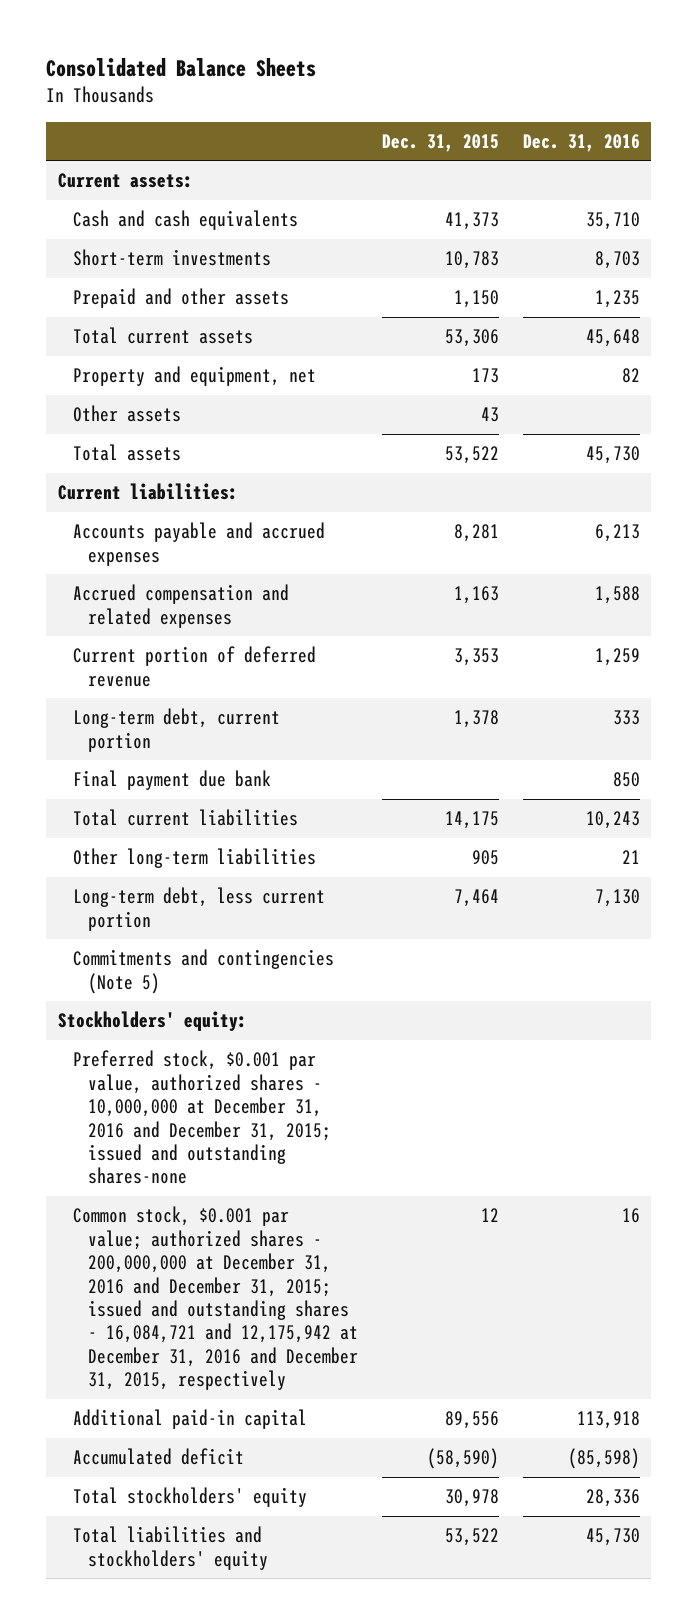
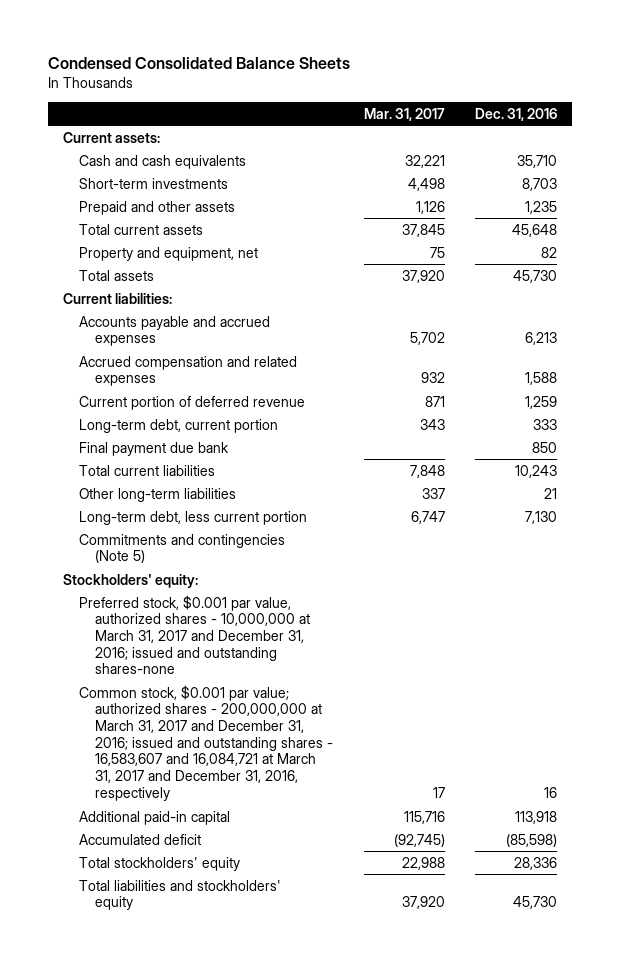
[45,57,316,77] Consolidated Balance Sheets -> [47,57,350,70] Condensed Consolidated Balance Sheets
[381,133,499,152] Dec. 31, 2015 -> none
none -> [363,107,445,121] Mar. 31, 2017
[72,405,181,423] Other assets -> none
[72,1050,332,1185] Preferred stock, $0.001 par value, authorized shares - 10,000,000 at December 31, 2016 and December 31, 2015; issued and outstanding shares-none -> [79,594,311,675] Preferred stock, $0.001 par value, authorized shares - 10,000,000 at March 31, 2017 and December 31, 2016; issued and outstanding shares-none
[72,1206,359,1391] Common stock, $0.001 par value; authorized shares - 200,000,000 at December 31, 2016 and December 31, 2015; issued and outstanding shares - 16,084,721 and 12,175,942 at December 31, 2016 and December 31, 2015, respectively -> [79,684,334,801] Common stock, $0.001 par value; authorized shares - 200,000,000 at March 31, 2017 and December 31, 2016; issued and outstanding shares - 16,583,607 and 16,084,721 at March 31, 2017 and December 31, 2016, respectively

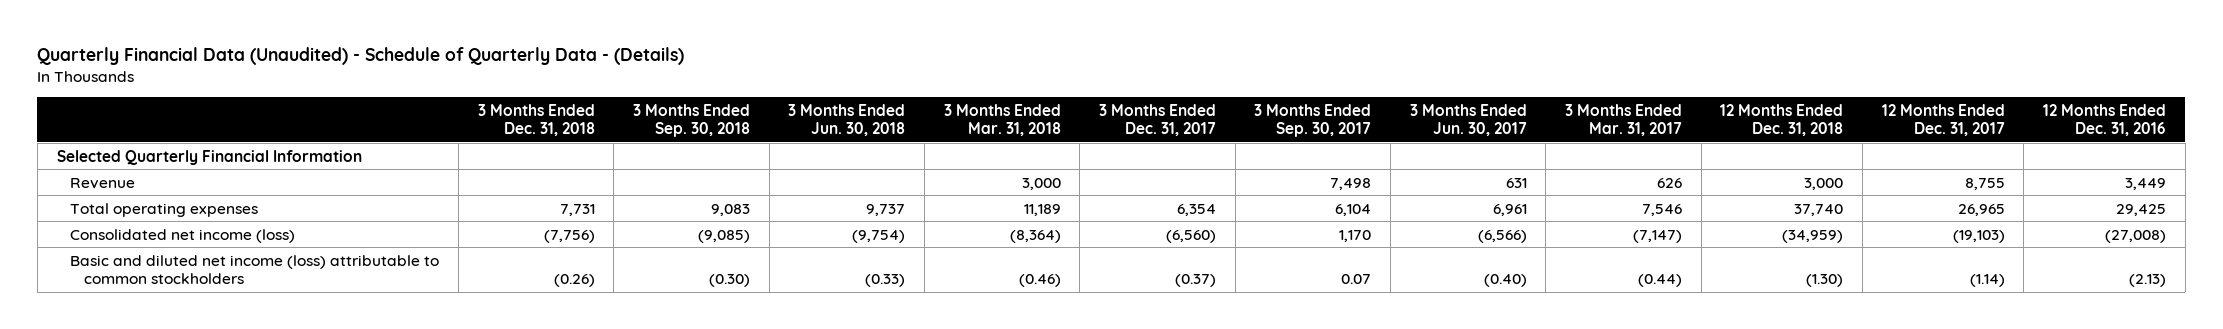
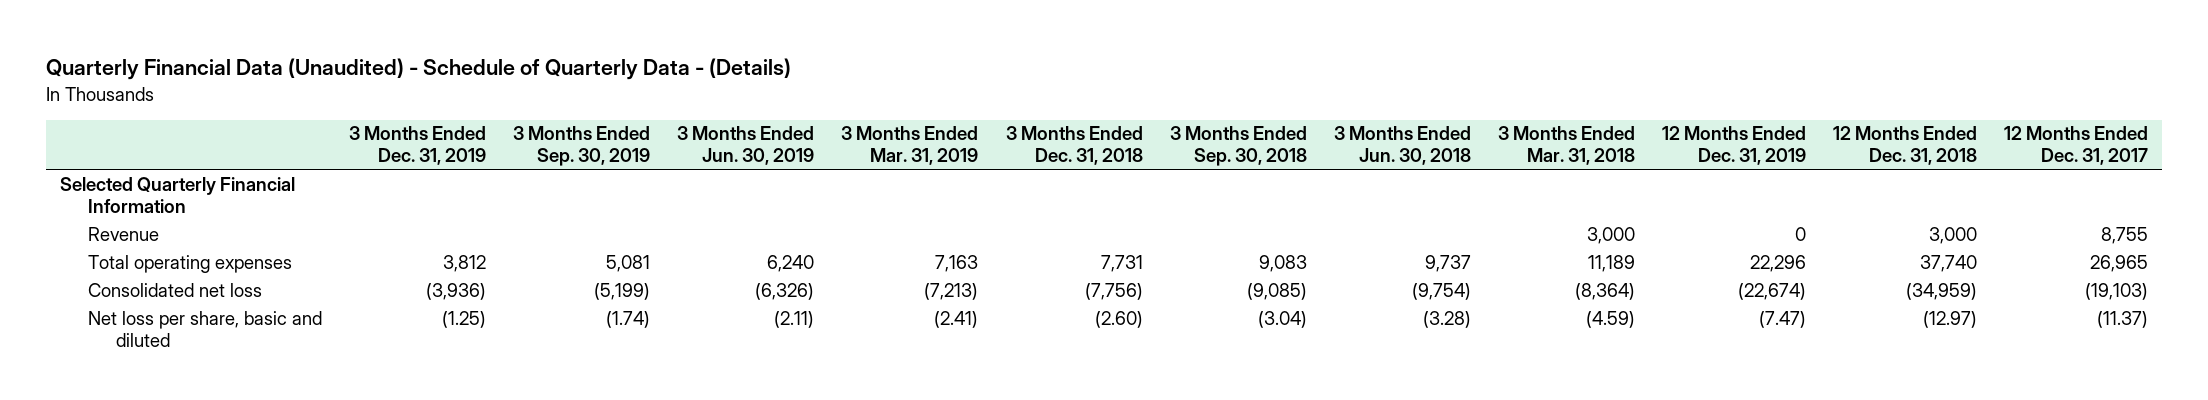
[1099,103,1217,137] 3 Months Ended Dec. 31, 2017 -> none
[1254,103,1372,138] 3 Months Ended Sep. 30, 2017 -> none
[1409,103,1527,137] 3 Months Ended Jun. 30, 2017 -> none
[1565,103,1683,137] 3 Months Ended Mar. 31, 2017 -> none
[2043,103,2167,137] 12 Months Ended Dec. 31, 2016 -> none
none -> [349,126,487,166] 3 Months Ended Dec. 31, 2019
none -> [513,126,651,167] 3 Months Ended Sep. 30, 2019
none -> [677,126,815,166] 3 Months Ended Jun. 30, 2019
none -> [841,126,979,166] 3 Months Ended Mar. 31, 2019
none -> [1662,126,1807,166] 12 Months Ended Dec. 31, 2019
[70,228,296,243] Consolidated net income (loss) -> [88,282,263,297] Consolidated net loss
[70,254,440,285] Basic and diluted net income (loss) attributable to common stockholders -> [88,310,323,347] Net loss per share, basic and diluted
[553,274,595,288] (0.26) -> [1094,310,1143,328] (2.60)
[709,274,751,288] (0.30) -> [1257,310,1307,328] (3.04)
[865,274,906,288] (0.33) -> [1422,310,1471,328] (3.28)
[1018,274,1061,288] (0.46) -> [1585,310,1635,328] (4.59)
[1806,274,1844,288] (1.30) -> [1923,310,1978,328] (12.97)
[1969,274,2005,288] (1.14) -> [2097,310,2149,328] (11.37)

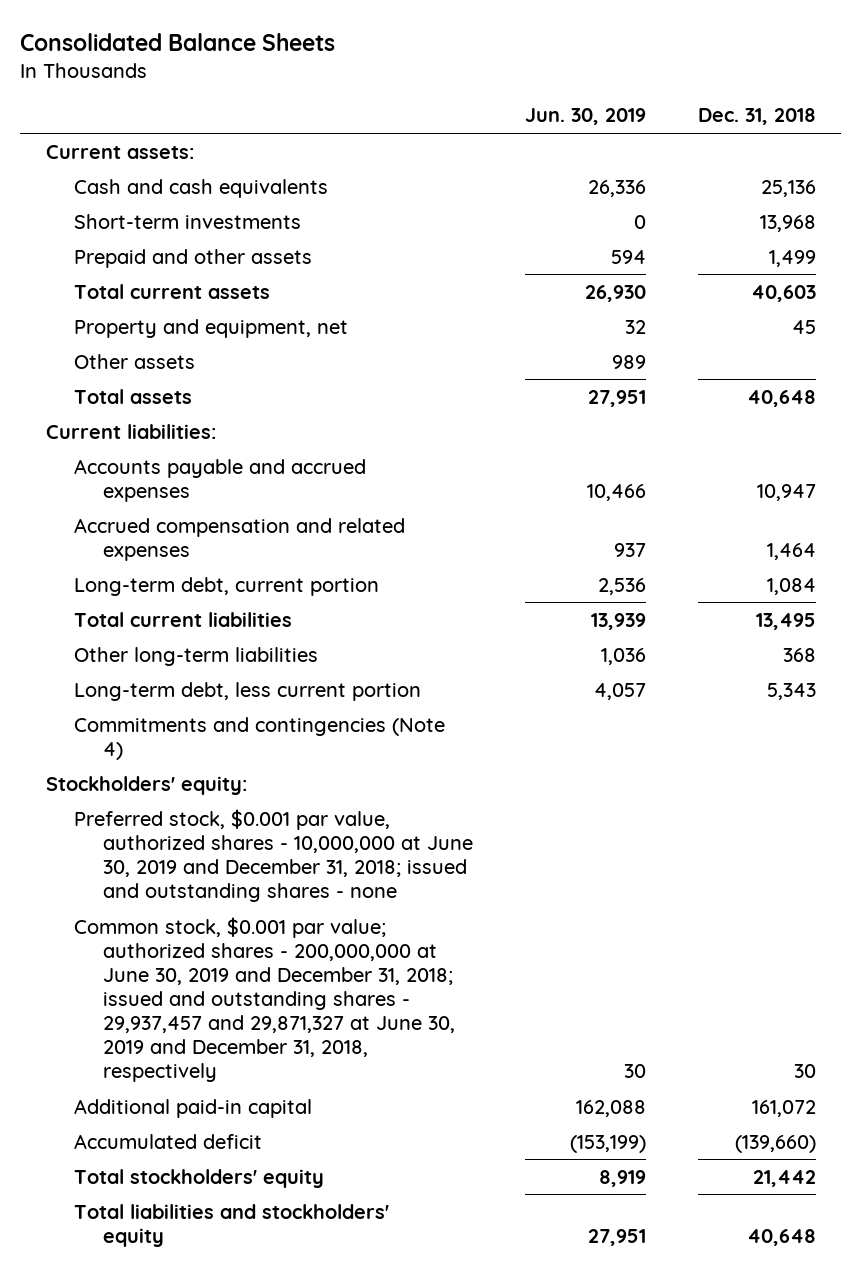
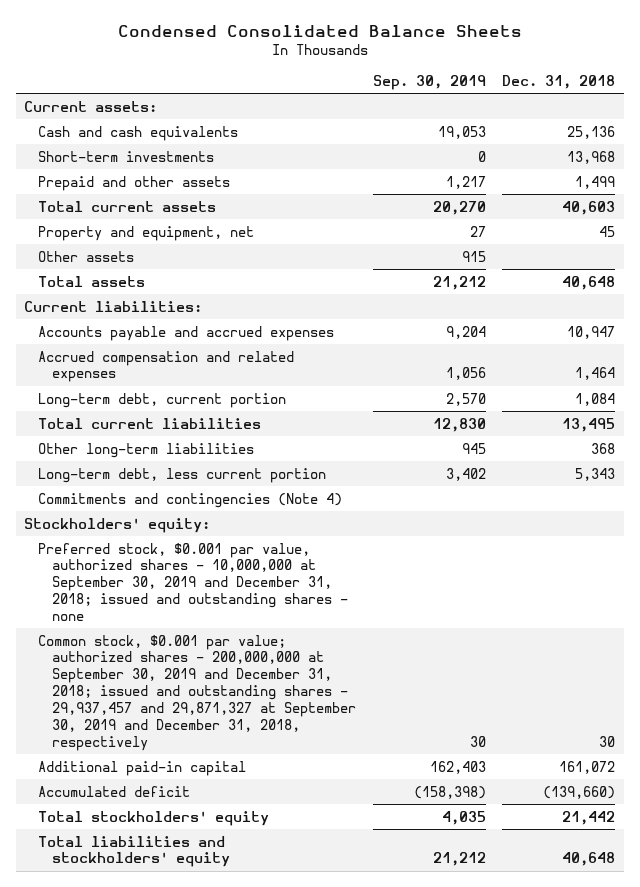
[19,32,335,51] Consolidated Balance Sheets -> [117,24,522,37] Condensed Consolidated Balance Sheets
[524,108,646,126] Jun. 30, 2019 -> none
none -> [372,74,486,90] Sep. 30, 2019
[74,808,474,903] Preferred stock, $0.001 par value, authorized shares - 10,000,000 at June 30, 2019 and December 31, 2018; issued and outstanding shares - none -> [38,542,349,622] Preferred stock, $0.001 par value, authorized shares - 10,000,000 at September 30, 2019 and December 31, 2018; issued and outstanding shares - none
[74,916,456,1083] Common stock, $0.001 par value; authorized shares - 200,000,000 at June 30, 2019 and December 31, 2018; issued and outstanding shares - 29,937,457 and 29,871,327 at June 30, 2019 and December 31, 2018, respectively -> [38,634,357,751] Common stock, $0.001 par value; authorized shares - 200,000,000 at September 30, 2019 and December 31, 2018; issued and outstanding shares - 29,937,457 and 29,871,327 at September 30, 2019 and December 31, 2018, respectively

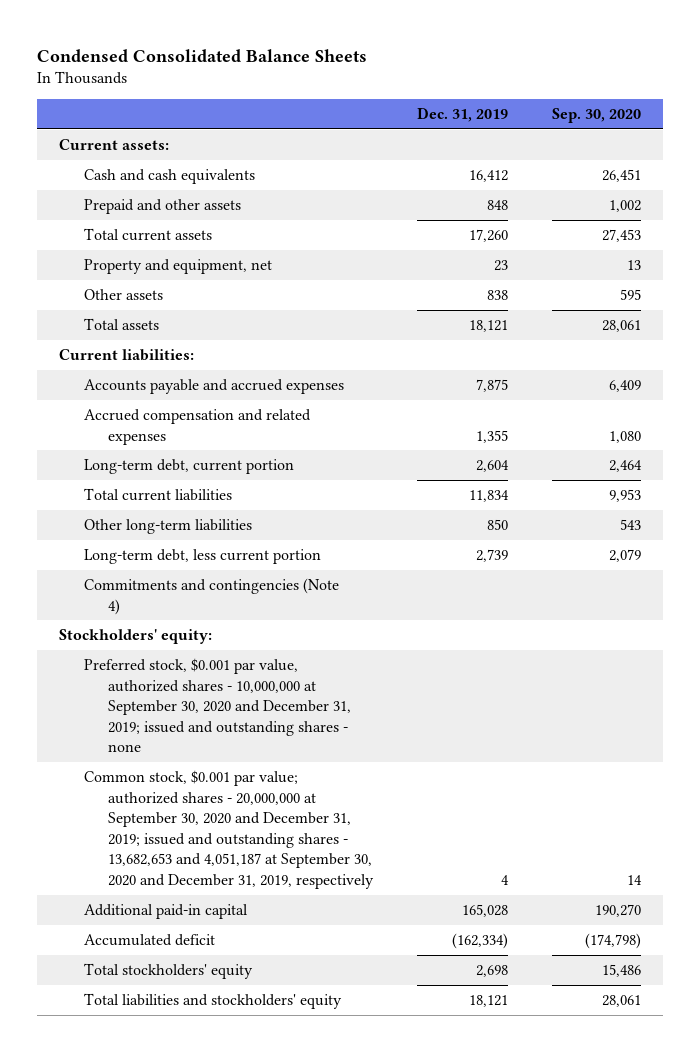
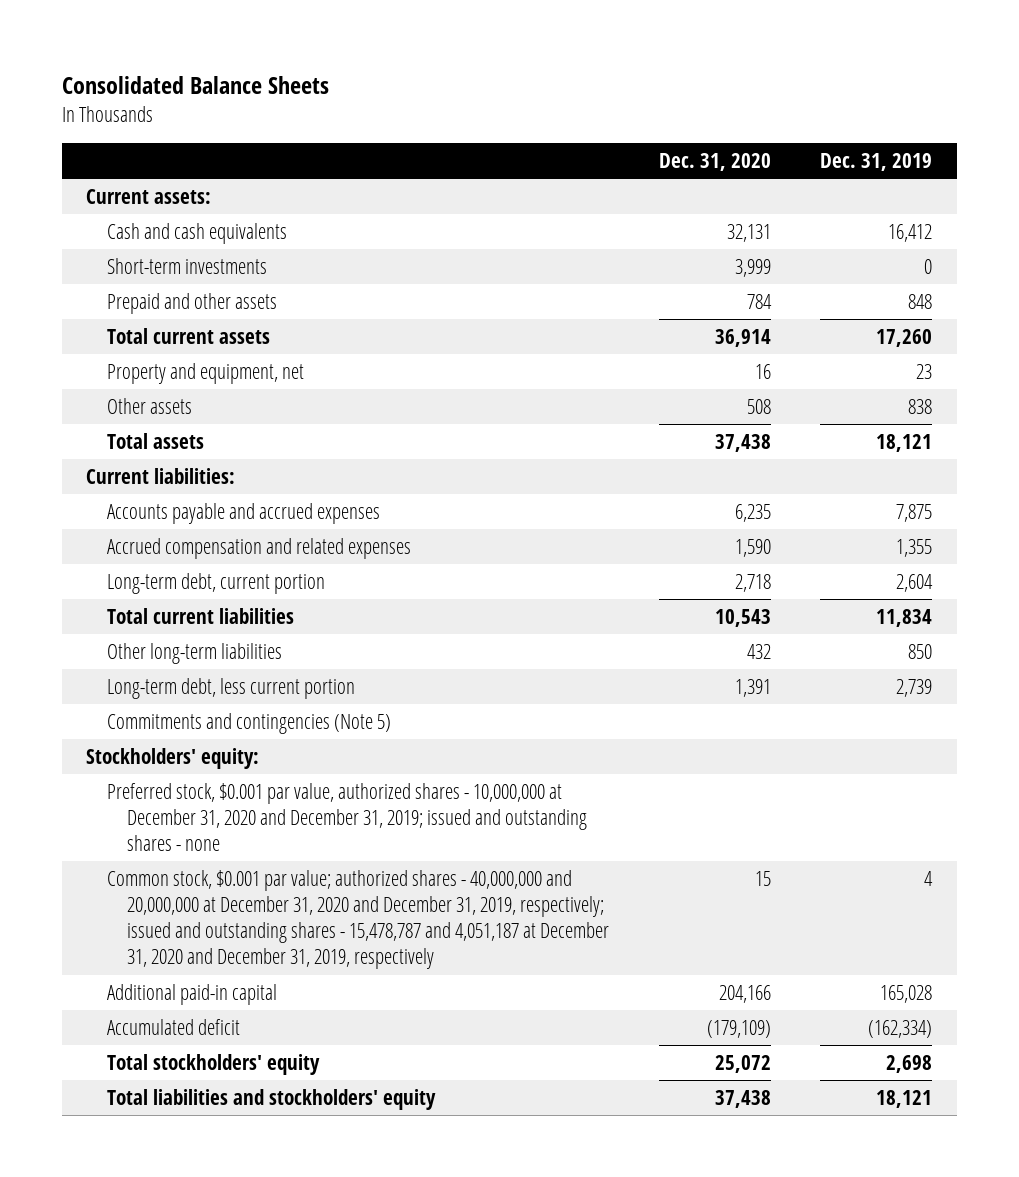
[37,49,368,63] Condensed Consolidated Balance Sheets -> [61,75,329,94] Consolidated Balance Sheets
[551,108,641,124] Sep. 30, 2020 -> none
none -> [658,153,771,172] Dec. 31, 2020
none -> [106,258,267,275] Short-term investments
[83,577,339,615] Commitments and contingencies (Note 4) -> [106,713,391,735] Commitments and contingencies (Note 5)
[83,657,351,753] Preferred stock, $0.001 par value, authorized shares - 10,000,000 at September 30, 2020 and December 31, 2019; issued and outstanding shares - none -> [106,783,588,852] Preferred stock, $0.001 par value, authorized shares - 10,000,000 at December 31, 2020 and December 31, 2019; issued and outstanding shares - none
[83,769,374,889] Common stock, $0.001 par value; authorized shares - 20,000,000 at September 30, 2020 and December 31, 2019; issued and outstanding shares - 13,682,653 and 4,051,187 at September 30, 2020 and December 31, 2019, respectively -> [106,870,610,970] Common stock, $0.001 par value; authorized shares - 40,000,000 and 20,000,000 at December 31, 2020 and December 31, 2019, respectively; issued and outstanding shares - 15,478,787 and 4,051,187 at December 31, 2020 and December 31, 2019, respectively

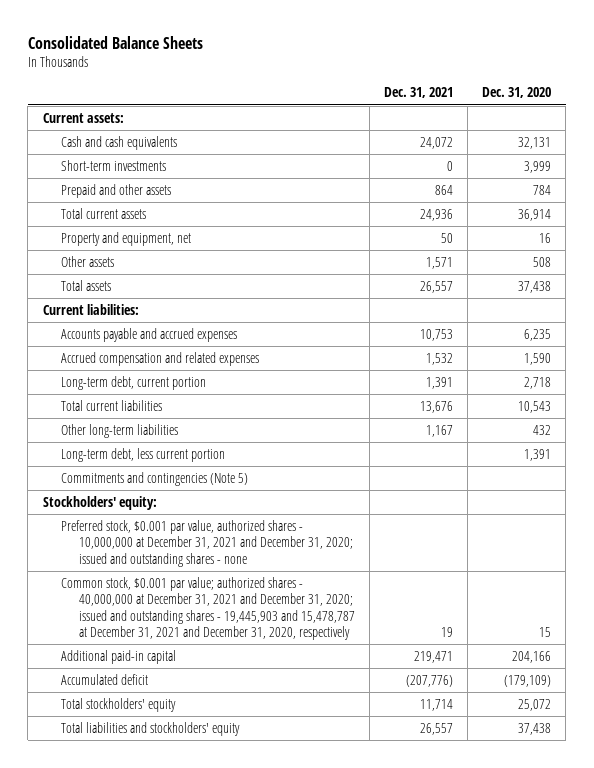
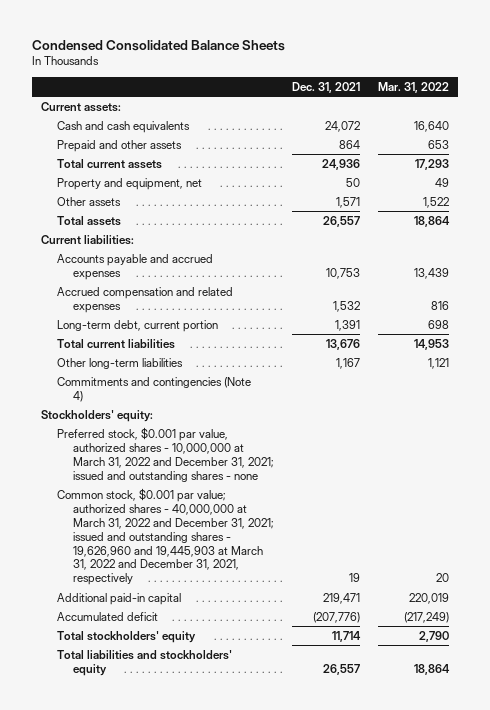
[27,35,203,49] Consolidated Balance Sheets -> [31,39,285,51] Condensed Consolidated Balance Sheets
[482,87,552,99] Dec. 31, 2020 -> none
none -> [377,81,449,93] Mar. 31, 2022
[60,159,166,171] Short-term investments -> none
[60,447,225,462] Long-term debt, less current portion -> none
[60,471,248,486] Commitments and contingencies (Note 5) -> [56,376,251,402] Commitments and contingencies (Note 4)
[60,519,353,567] Preferred stock, $0.001 par value, authorized shares - 10,000,000 at December 31, 2021 and December 31, 2020; issued and outstanding shares - none -> [56,426,274,482] Preferred stock, $0.001 par value, authorized shares - 10,000,000 at March 31, 2022 and December 31, 2021; issued and outstanding shares - none
[60,576,355,640] Common stock, $0.001 par value; authorized shares - 40,000,000 at December 31, 2021 and December 31, 2020; issued and outstanding shares - 19,445,903 and 15,478,787 at December 31, 2021 and December 31, 2020, respectively -> [56,487,274,586] Common stock, $0.001 par value; authorized shares - 40,000,000 at March 31, 2022 and December 31, 2021; issued and outstanding shares - 19,626,960 and 19,445,903 at March 31, 2022 and December 31, 2021, respectively

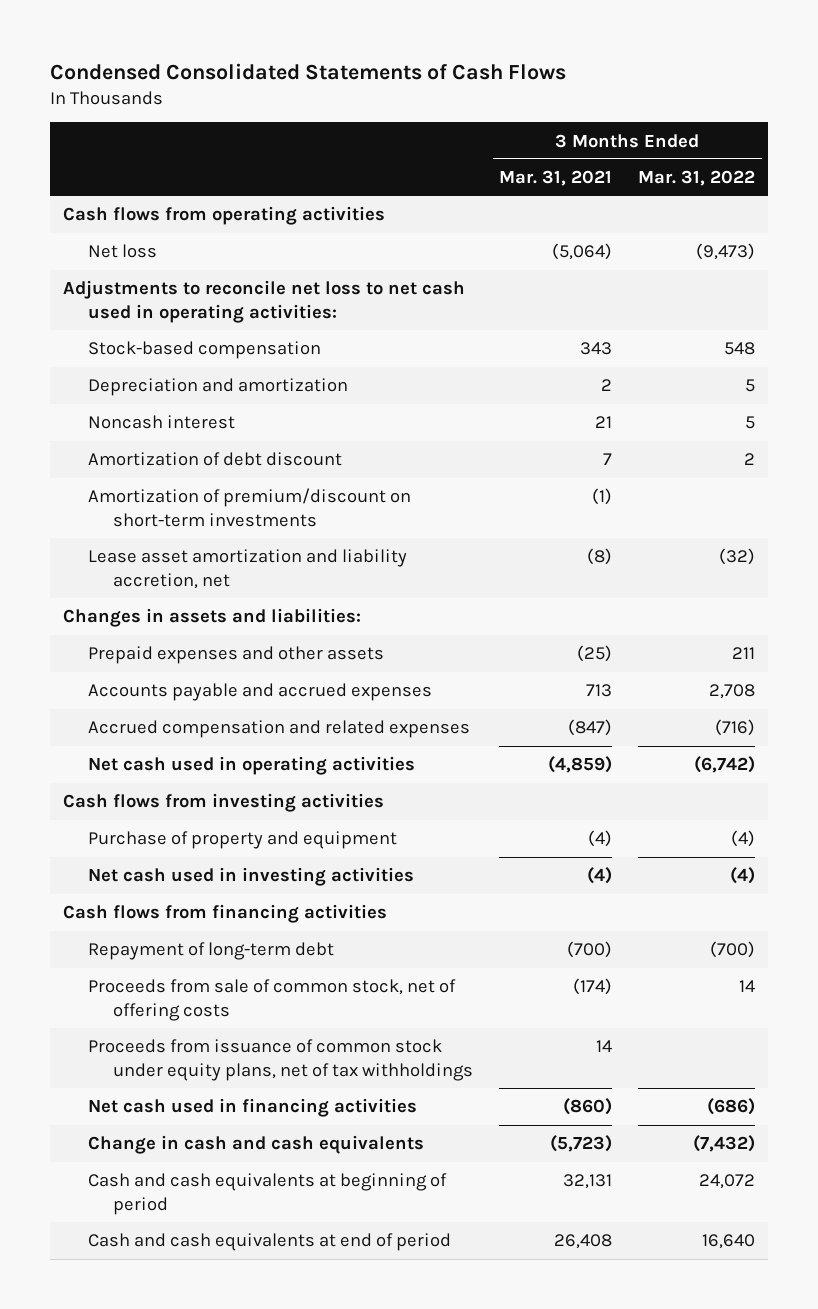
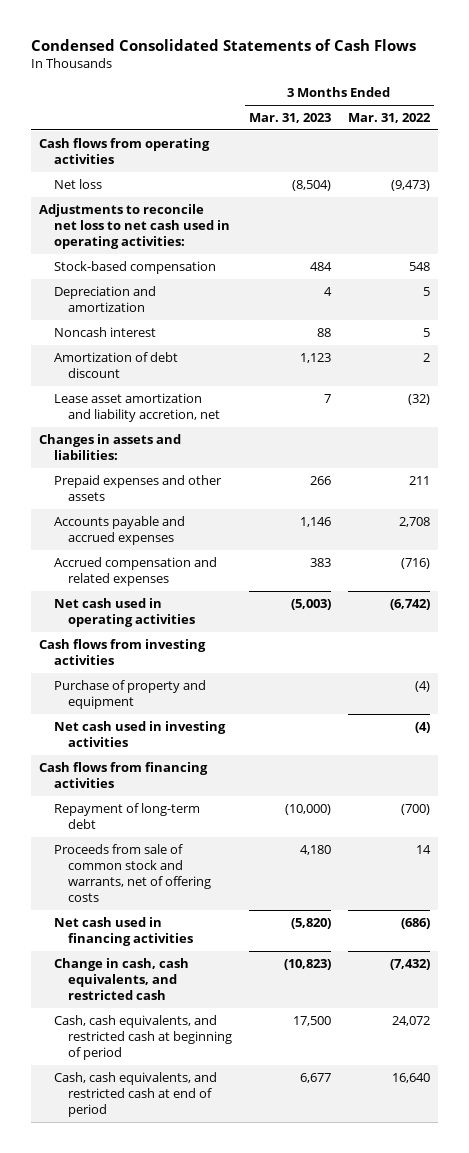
[499,170,613,187] Mar. 31, 2021 -> none
none -> [249,112,332,123] Mar. 31, 2023
[88,488,412,527] Amortization of premium/discount on short-term investments -> none
[88,1039,474,1081] Proceeds from issuance of common stock under equity plans, net of tax withholdings -> none
[88,979,457,1021] Proceeds from sale of common stock, net of offering costs -> [53,843,212,902] Proceeds from sale of common stock and warrants, net of offering costs
[88,1135,425,1155] Change in cash and cash equivalents -> [53,957,189,1000] Change in cash, cash equivalents, and restricted cash
[88,1173,448,1215] Cash and cash equivalents at beginning of period -> [53,1014,233,1060] Cash, cash equivalents, and restricted cash at beginning of period
[88,1233,452,1252] Cash and cash equivalents at end of period -> [53,1071,217,1117] Cash, cash equivalents, and restricted cash at end of period

